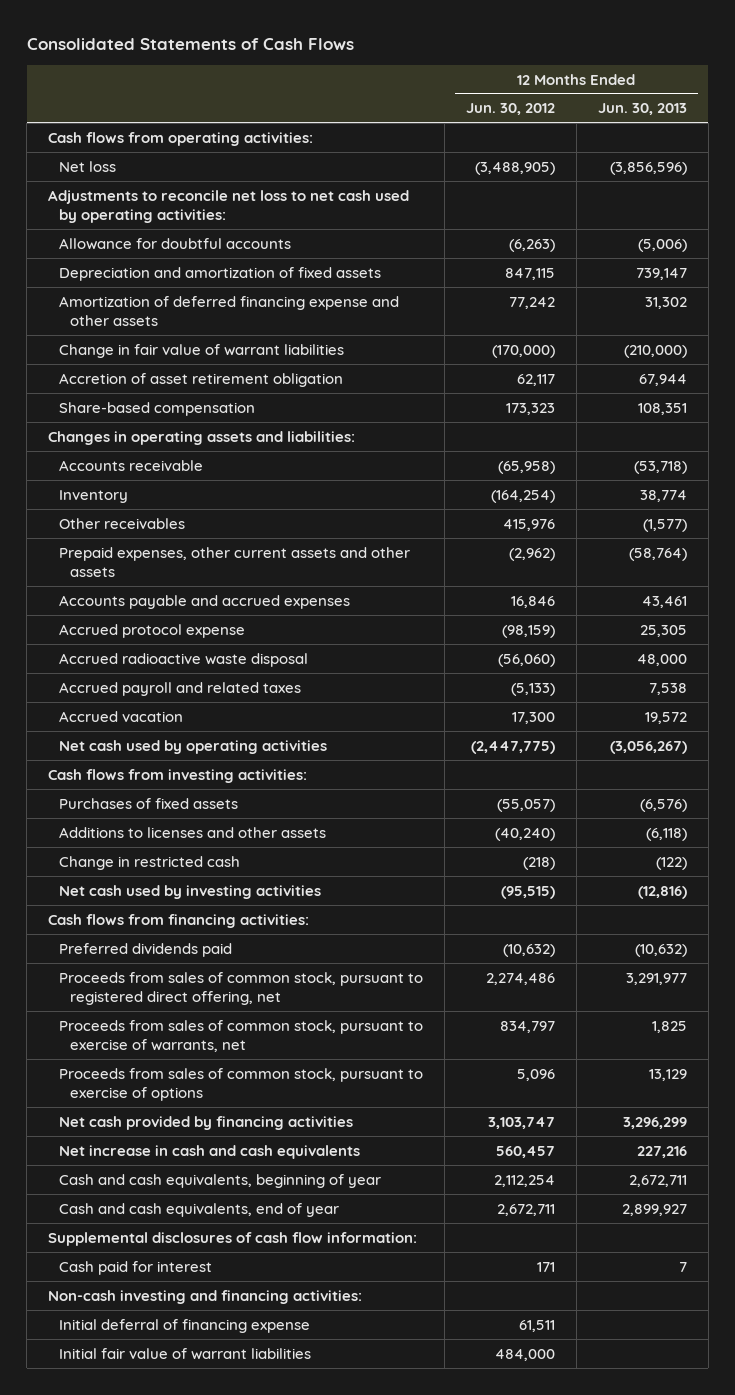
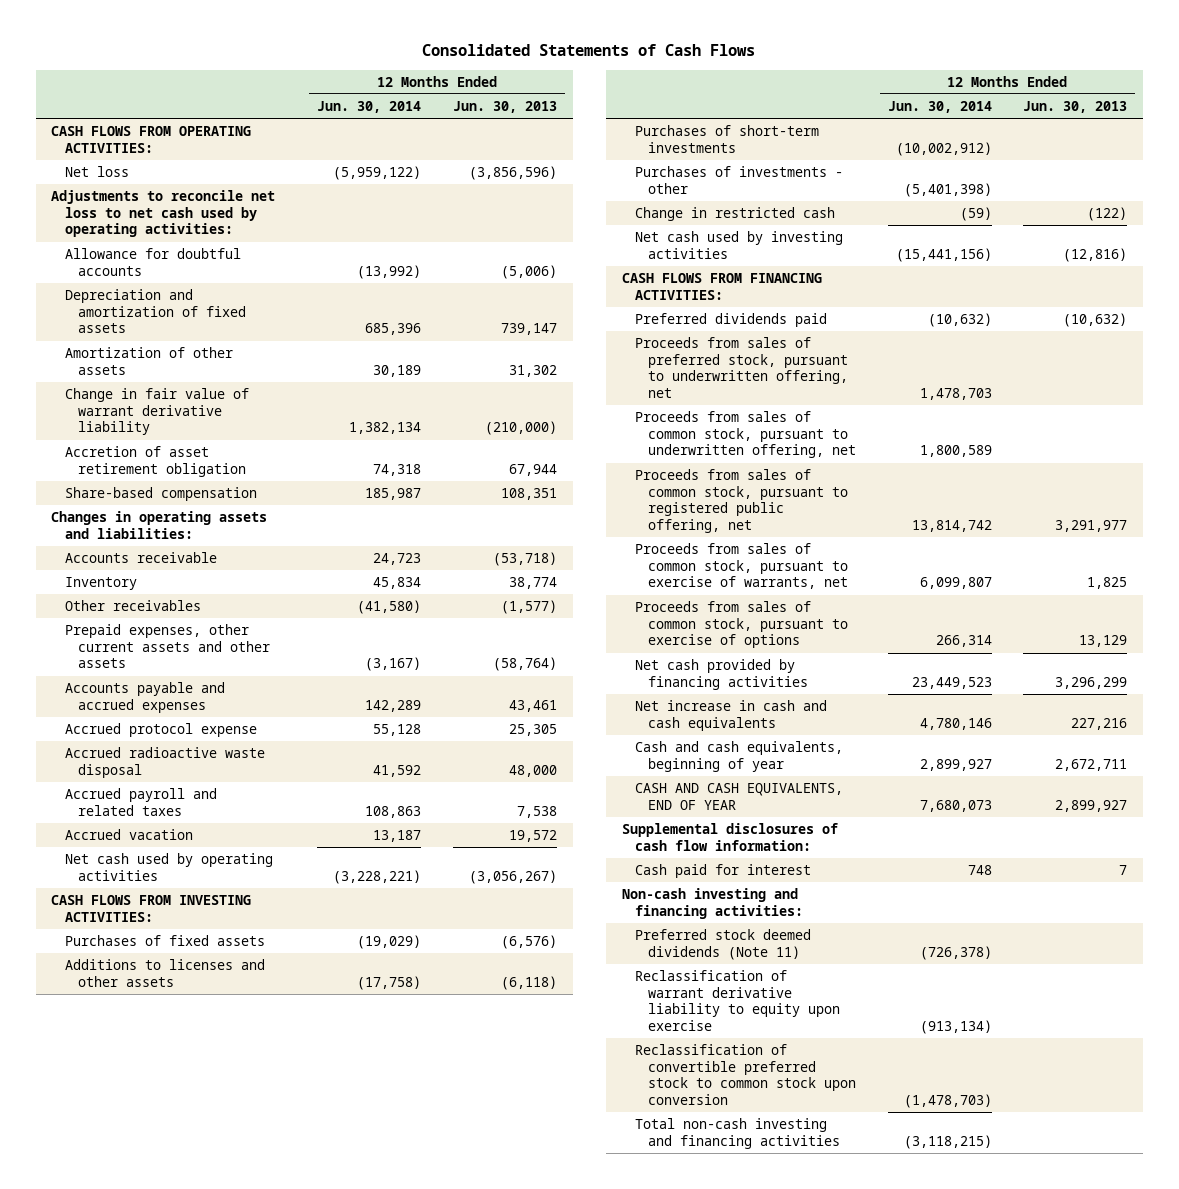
[465,103,555,116] Jun. 30, 2012 -> none
none -> [317,100,422,113] Jun. 30, 2014
[48,131,314,146] Cash flows from operating activities: -> [51,125,252,153] CASH FLOWS FROM OPERATING ACTIVITIES:
[59,295,400,326] Amortization of deferred financing expense and other assets -> [64,346,233,375] Amortization of other assets
[59,343,345,358] Change in fair value of warrant liabilities -> [64,387,249,436] Change in fair value of warrant derivative liability
[48,768,308,783] Cash flows from investing activities: -> [51,894,252,922] CASH FLOWS FROM INVESTING ACTIVITIES:
none -> [634,124,819,153] Purchases of short-term investments
none -> [634,165,843,194] Purchases of investments - other
[48,913,310,928] Cash flows from financing activities: -> [621,272,822,300] CASH FLOWS FROM FINANCING ACTIVITIES:
none -> [634,336,849,399] Proceeds from sales of preferred stock, pursuant to underwritten offering, net
none -> [634,410,857,459] Proceeds from sales of common stock, pursuant to underwritten offering, net
[59,971,424,1005] Proceeds from sales of common stock, pursuant to registered direct offering, net -> [634,468,849,534] Proceeds from sales of common stock, pursuant to registered public offering, net
[59,1202,340,1217] Cash and cash equivalents, end of year -> [634,782,843,810] CASH AND CASH EQUIVALENTS, END OF YEAR
[59,1318,311,1333] Initial deferral of financing expense -> none
[59,1347,312,1360] Initial fair value of warrant liabilities -> none
none -> [634,928,811,960] Preferred stock deemed dividends (Note 11)
none -> [634,969,841,1032] Reclassification of warrant derivative liability to equity upon exercise
none -> [634,1043,857,1106] Reclassification of convertible preferred stock to common stock upon conversion
none -> [634,1117,841,1149] Total non-cash investing and financing activities

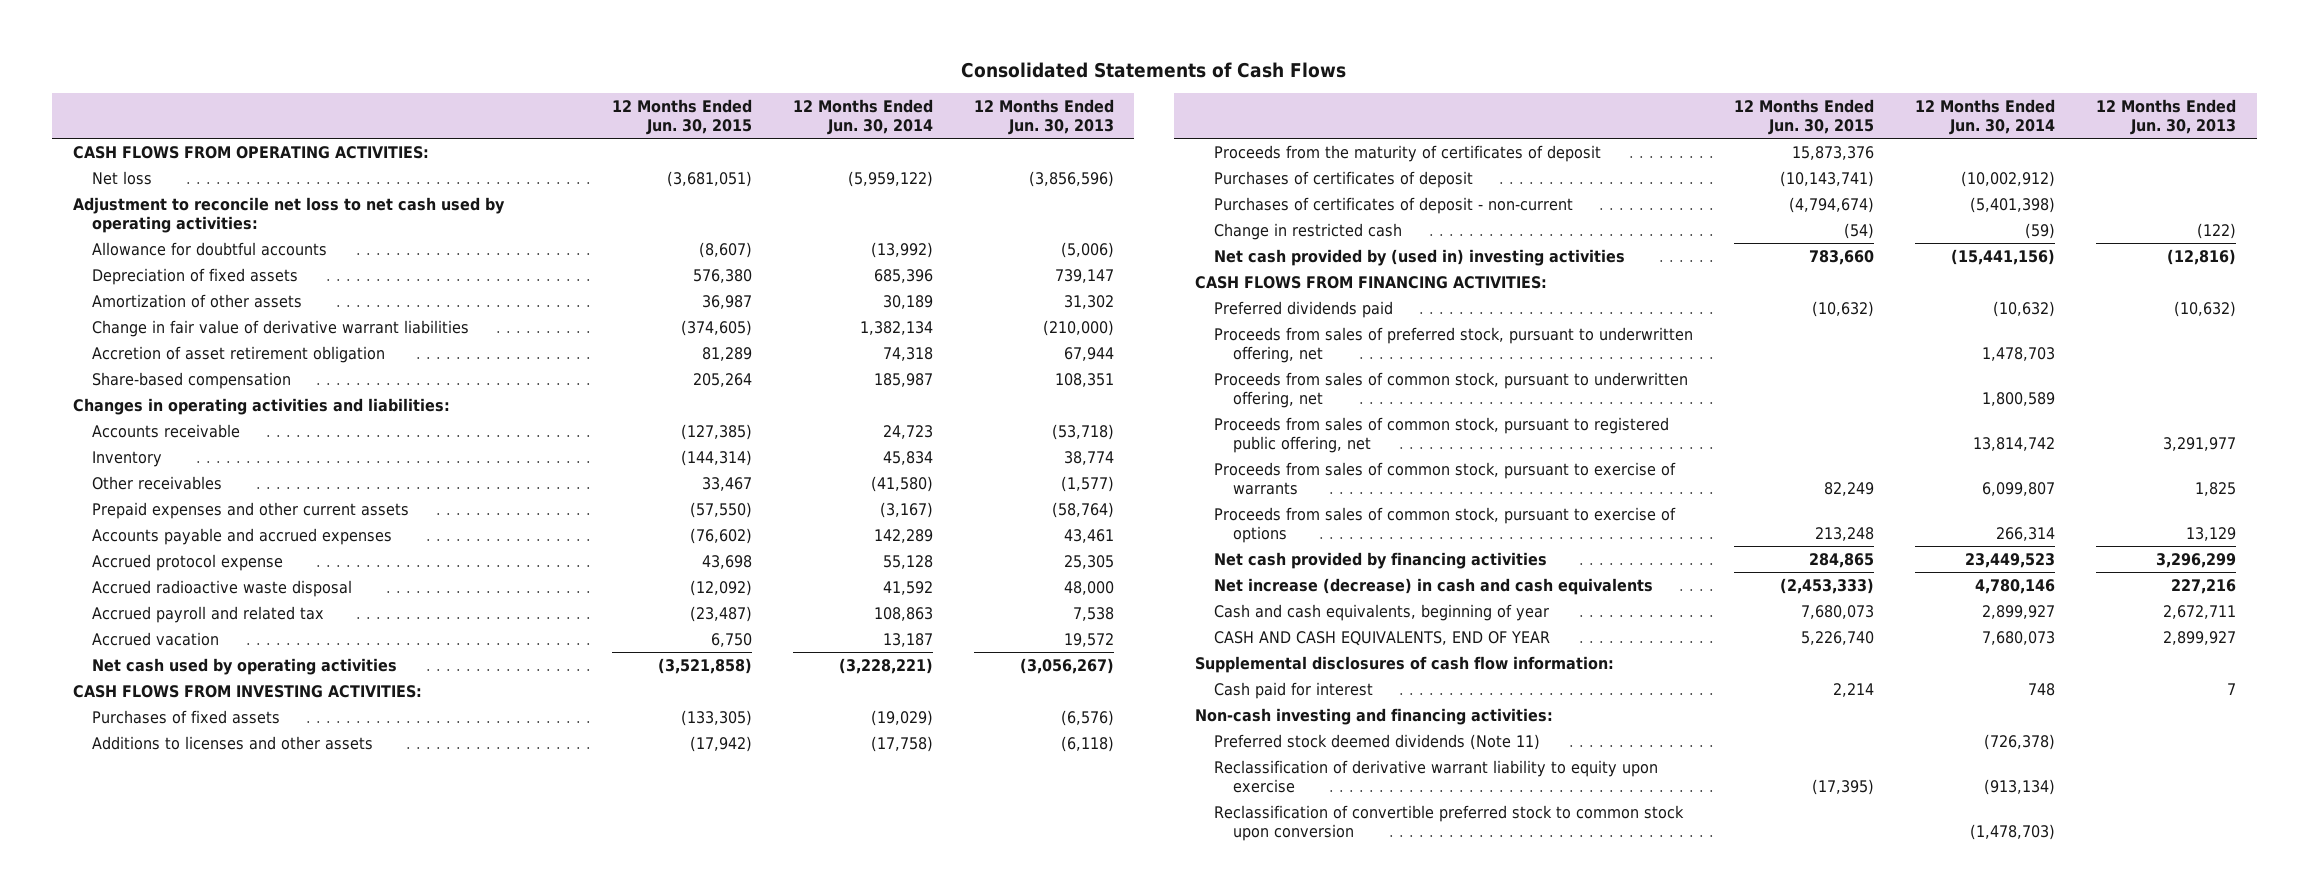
none -> [611,99,752,135] 12 Months Ended Jun. 30, 2015
[51,189,276,238] Adjustments to reconcile net loss to net cash used by operating activities: -> [72,197,505,233] Adjustment to reconcile net loss to net cash used by operating activities:
[64,288,246,334] Depreciation and amortization of fixed assets -> [91,268,298,286] Depreciation of fixed assets
[64,387,249,436] Change in fair value of warrant derivative liability -> [91,320,469,338] Change in fair value of derivative warrant liabilities
[51,510,268,539] Changes in operating assets and liabilities: -> [72,398,450,416] Changes in operating activities and liabilities:
[64,623,270,669] Prepaid expenses, other current assets and other assets -> [91,502,409,520] Prepaid expenses and other current assets
[64,787,217,816] Accrued payroll and related taxes -> [91,606,324,624] Accrued payroll and related tax
none -> [1214,145,1602,163] Proceeds from the maturity of certificates of deposit
[634,124,819,153] Purchases of short-term investments -> [1214,171,1474,189] Purchases of certificates of deposit
[634,165,843,194] Purchases of investments - other -> [1214,197,1574,215] Purchases of certificates of deposit - non-current
[634,230,843,259] Net cash used by investing activities -> [1214,249,1626,267] Net cash provided by (used in) investing activities
[634,542,849,590] Proceeds from sales of common stock, pursuant to exercise of warrants, net -> [1214,462,1677,495] Proceeds from sales of common stock, pursuant to exercise of warrants
[634,699,827,731] Net increase in cash and cash equivalents -> [1214,578,1654,596] Net increase (decrease) in cash and cash equivalents
[634,969,841,1032] Reclassification of warrant derivative liability to equity upon exercise -> [1214,760,1659,793] Reclassification of derivative warrant liability to equity upon exercise
[634,1117,841,1149] Total non-cash investing and financing activities -> none

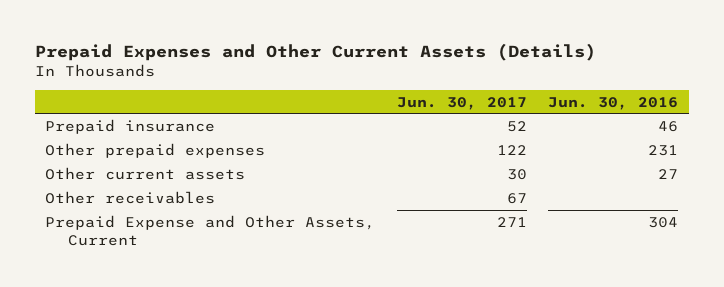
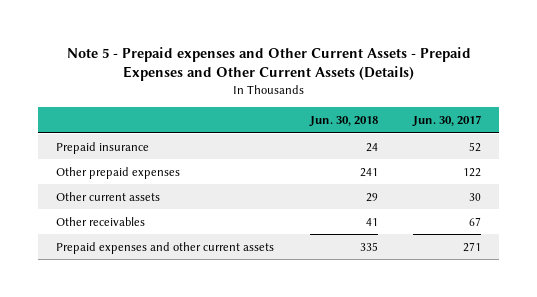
[34,42,596,61] Prepaid Expenses and Other Current Assets (Details) -> [66,46,471,82] Note 5 - Prepaid expenses and Other Current Assets - Prepaid Expenses and Other Current Assets (Details)
[548,96,679,110] Jun. 30, 2016 -> none
none -> [308,115,378,127] Jun. 30, 2018
[45,214,376,246] Prepaid Expense and Other Assets, Current -> [56,241,275,254] Prepaid expenses and other current assets

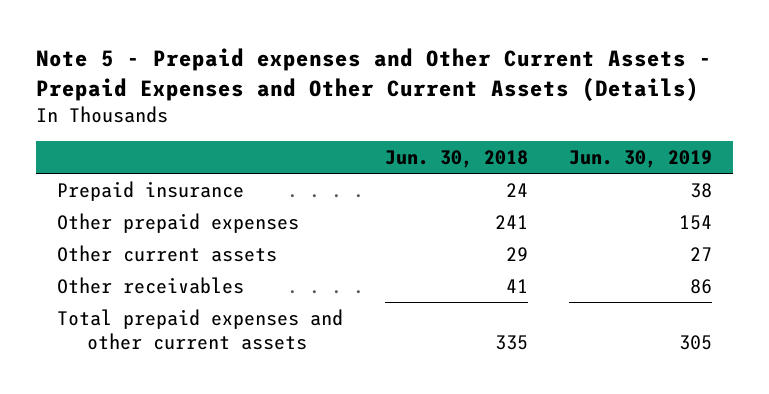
[412,114,482,127] Jun. 30, 2017 -> none
none -> [569,149,713,168] Jun. 30, 2019
[56,241,275,254] Prepaid expenses and other current assets -> [56,308,343,350] Total prepaid expenses and other current assets

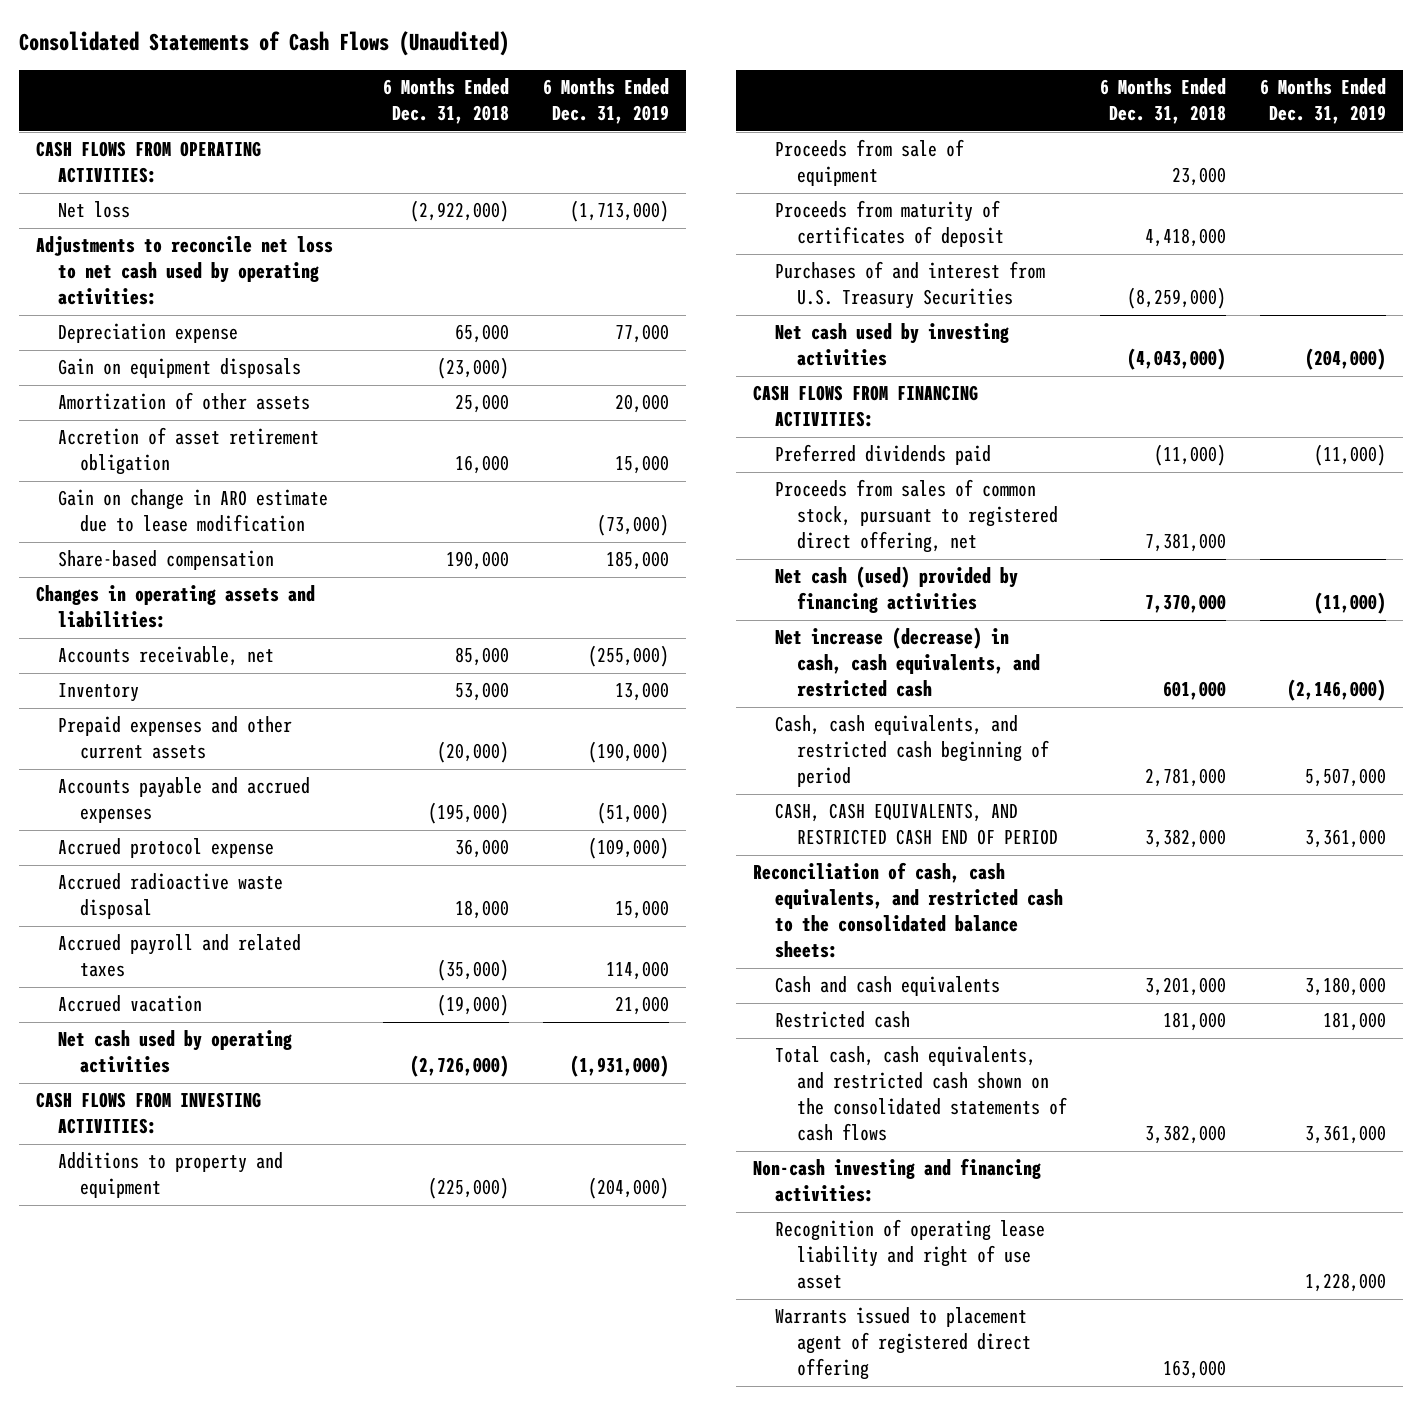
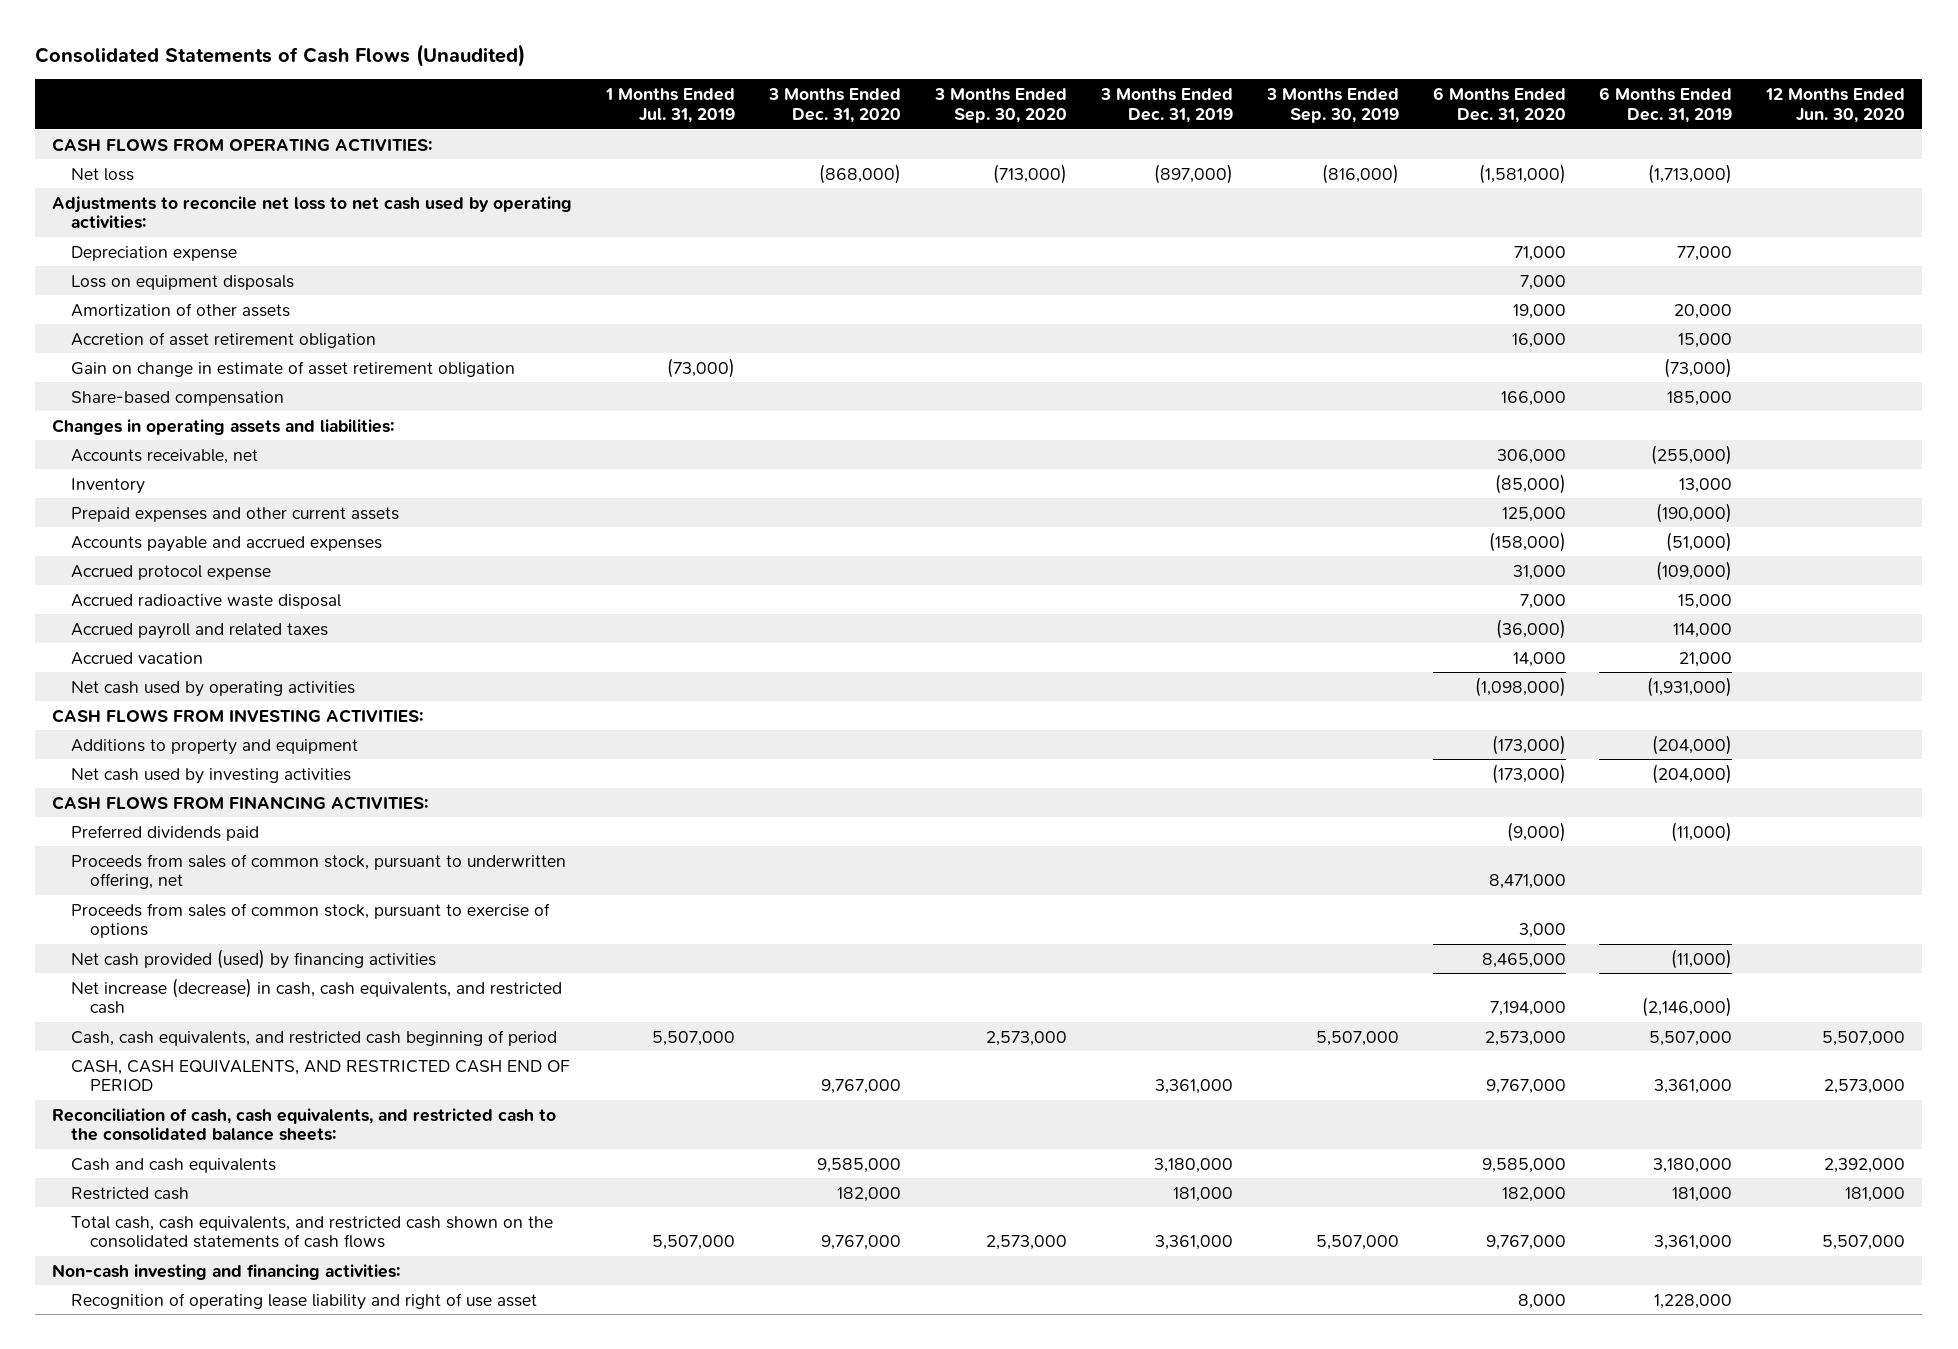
[383,78,510,125] 6 Months Ended Dec. 31, 2018 -> none
none -> [605,88,736,123] 1 Months Ended Jul. 31, 2019
none -> [768,88,902,123] 3 Months Ended Dec. 31, 2020
none -> [933,88,1067,123] 3 Months Ended Sep. 30, 2020
none -> [1099,88,1233,123] 3 Months Ended Dec. 31, 2019
none -> [1265,88,1399,123] 3 Months Ended Sep. 30, 2019
none -> [1432,87,1566,123] 6 Months Ended Dec. 31, 2020
none -> [1765,88,1906,123] 12 Months Ended Jun. 30, 2020
[57,358,301,379] Gain on equipment disposals -> [71,274,295,290] Loss on equipment disposals
[57,489,328,533] Gain on change in ARO estimate due to lease modification -> [71,360,516,377] Gain on change in estimate of asset retirement obligation
[774,139,964,187] Proceeds from sale of equipment -> none
[774,200,1004,248] Proceeds from maturity of certificates of deposit -> none
[774,261,1045,310] Purchases of and interest from U.S. Treasury Securities -> none
[774,479,1058,554] Proceeds from sales of common stock, pursuant to registered direct offering, net -> [71,853,567,890] Proceeds from sales of common stock, pursuant to underwritten offering, net
none -> [71,902,551,939] Proceeds from sales of common stock, pursuant to exercise of options
[774,566,1018,614] Net cash (used) provided by financing activities -> [71,948,437,969] Net cash provided (used) by financing activities
[774,1307,1031,1381] Warrants issued to placement agent of registered direct offering -> none

